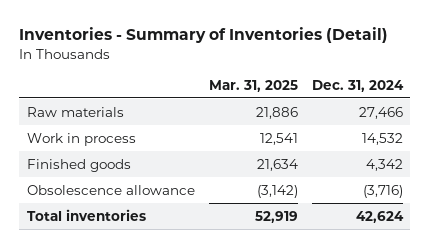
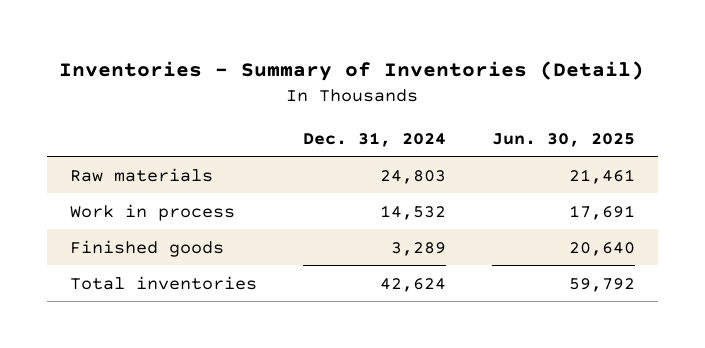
[208,79,298,92] Mar. 31, 2025 -> none
none -> [491,132,635,147] Jun. 30, 2025
[358,106,403,119] 27,466 -> [379,169,446,184] 24,803
[26,184,195,195] Obsolescence allowance -> none
[365,158,403,171] 4,342 -> [390,241,446,256] 3,289

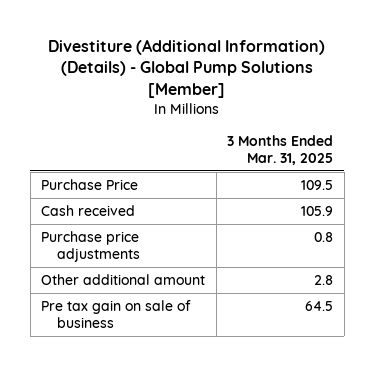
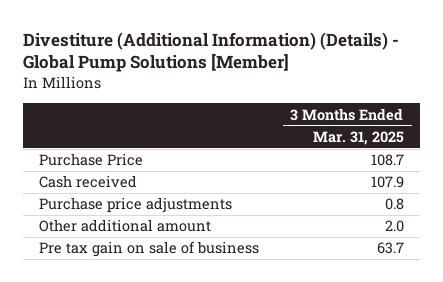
[301,179,334,190] 109.5 -> [370,154,404,167] 108.7
[301,205,334,216] 105.9 -> [370,176,404,189] 107.9
[314,274,334,285] 2.8 -> [384,220,404,233] 2.0
[305,300,334,311] 64.5 -> [376,242,404,255] 63.7

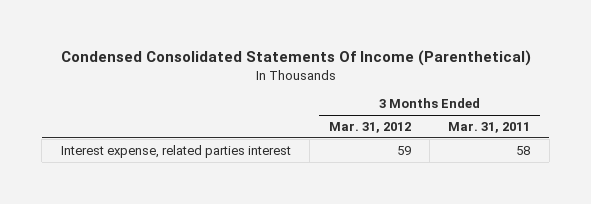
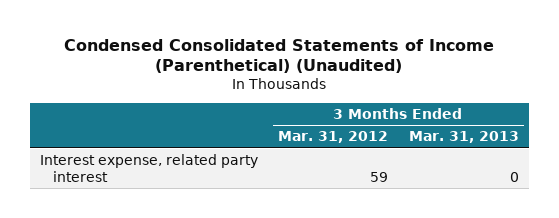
[60,50,531,67] Condensed Consolidated Statements Of Income (Parenthetical) -> [64,38,495,74] Condensed Consolidated Statements of Income (Parenthetical) (Unaudited)
[448,121,531,133] Mar. 31, 2011 -> none
none -> [408,131,519,144] Mar. 31, 2013
[60,144,291,158] Interest expense, related parties interest -> [39,154,258,182] Interest expense, related party interest

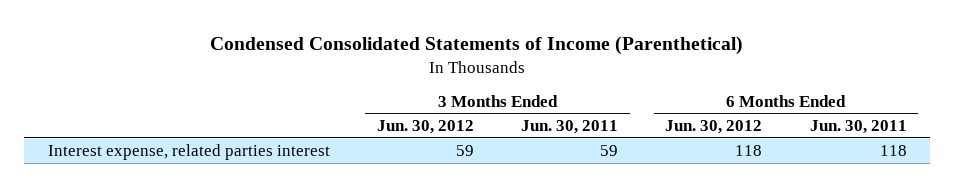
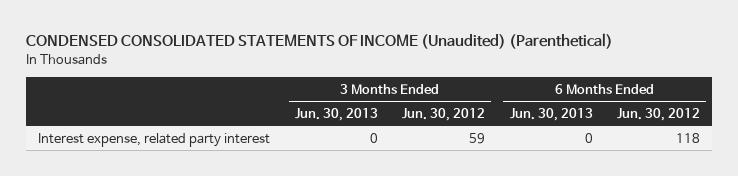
[210,36,744,56] Condensed Consolidated Statements of Income (Parenthetical) -> [26,33,614,50] CONDENSED CONSOLIDATED STATEMENTS OF INCOME (Unaudited) (Parenthetical)
[521,120,619,135] Jun. 30, 2011 -> none
[809,120,907,135] Jun. 30, 2011 -> none
none -> [294,107,378,121] Jun. 30, 2013
none -> [509,107,593,121] Jun. 30, 2013
[47,144,330,161] Interest expense, related parties interest -> [38,132,271,147] Interest expense, related party interest

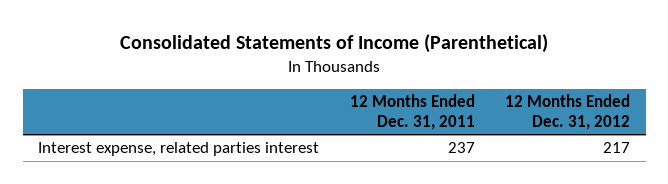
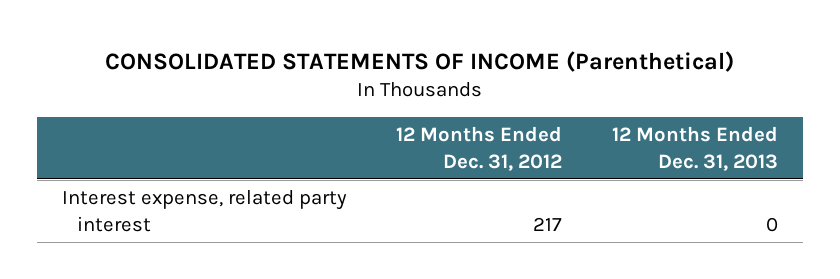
[120,34,549,54] Consolidated Statements of Income (Parenthetical) -> [104,50,734,72] CONSOLIDATED STATEMENTS OF INCOME (Parenthetical)
[349,94,475,130] 12 Months Ended Dec. 31, 2011 -> none
none -> [612,126,779,171] 12 Months Ended Dec. 31, 2013
[38,142,320,157] Interest expense, related parties interest -> [61,190,347,232] Interest expense, related party interest

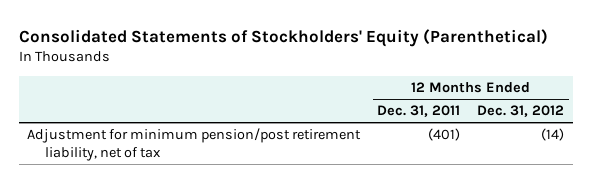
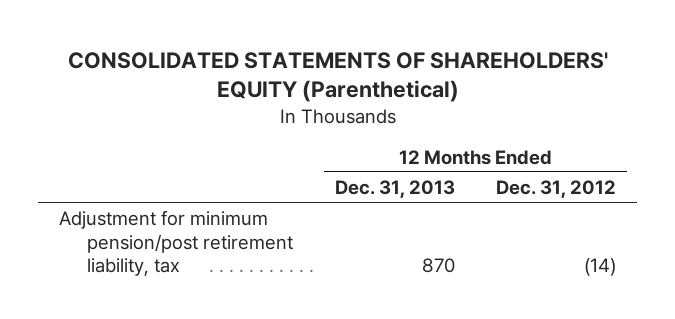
[18,28,548,47] Consolidated Statements of Stockholders' Equity (Parenthetical) -> [67,51,608,103] CONSOLIDATED STATEMENTS OF SHAREHOLDERS' EQUITY (Parenthetical)
[377,105,461,118] Dec. 31, 2011 -> none
none -> [334,179,455,198] Dec. 31, 2013
[27,128,362,162] Adjustment for minimum pension/post retirement liability, net of tax -> [58,209,294,277] Adjustment for minimum pension/post retirement liability, tax

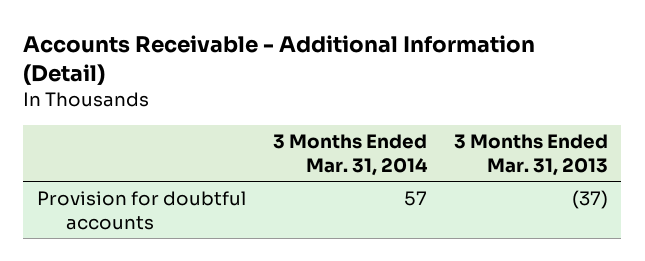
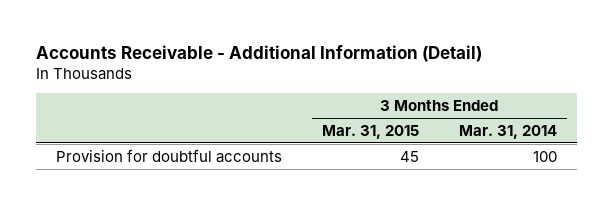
[453,133,608,176] 3 Months Ended Mar. 31, 2013 -> none
none -> [321,124,419,139] Mar. 31, 2015
[403,190,427,206] 57 -> [532,150,557,162] 100

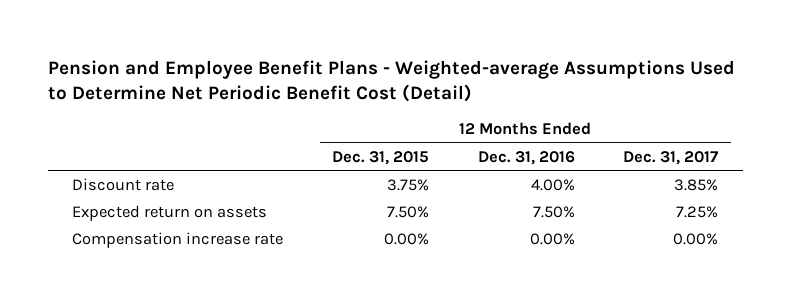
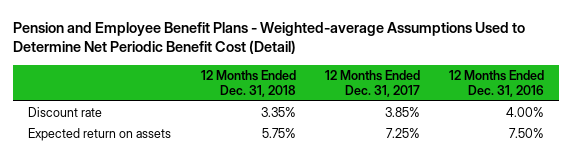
[332,150,430,165] Dec. 31, 2015 -> none
none -> [200,69,296,97] 12 Months Ended Dec. 31, 2018
[72,231,284,248] Compensation increase rate -> none

